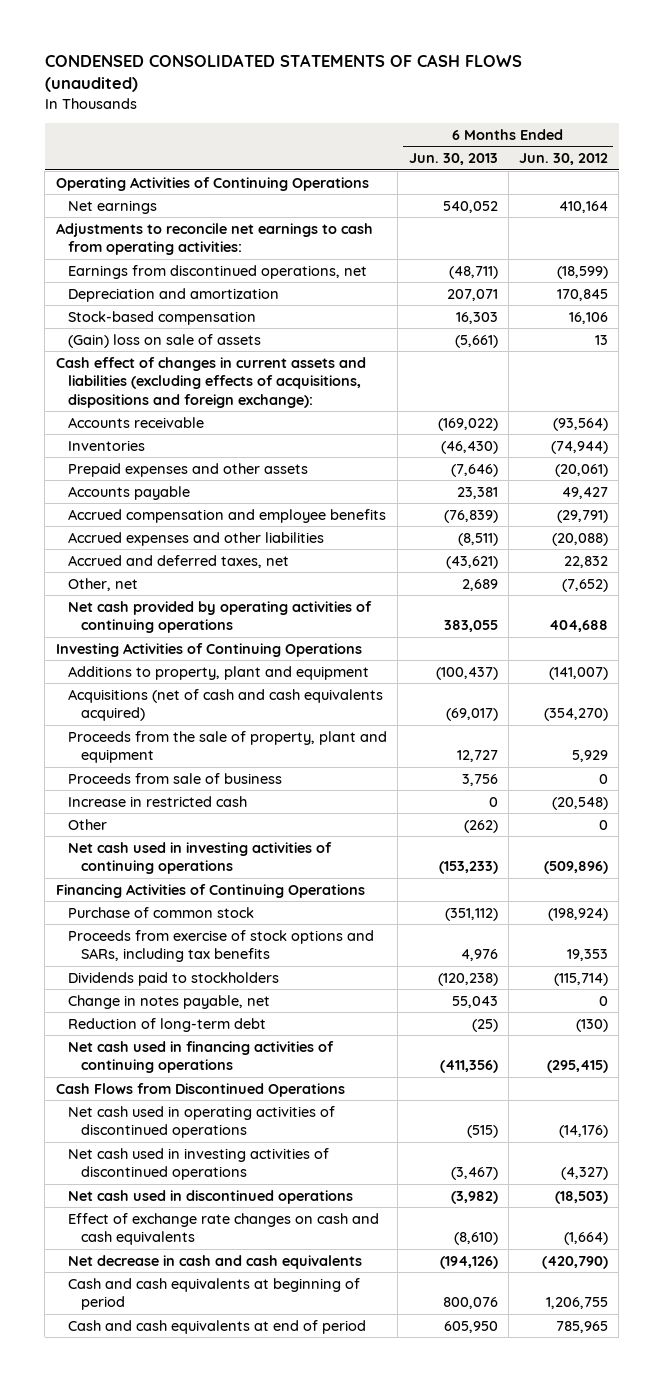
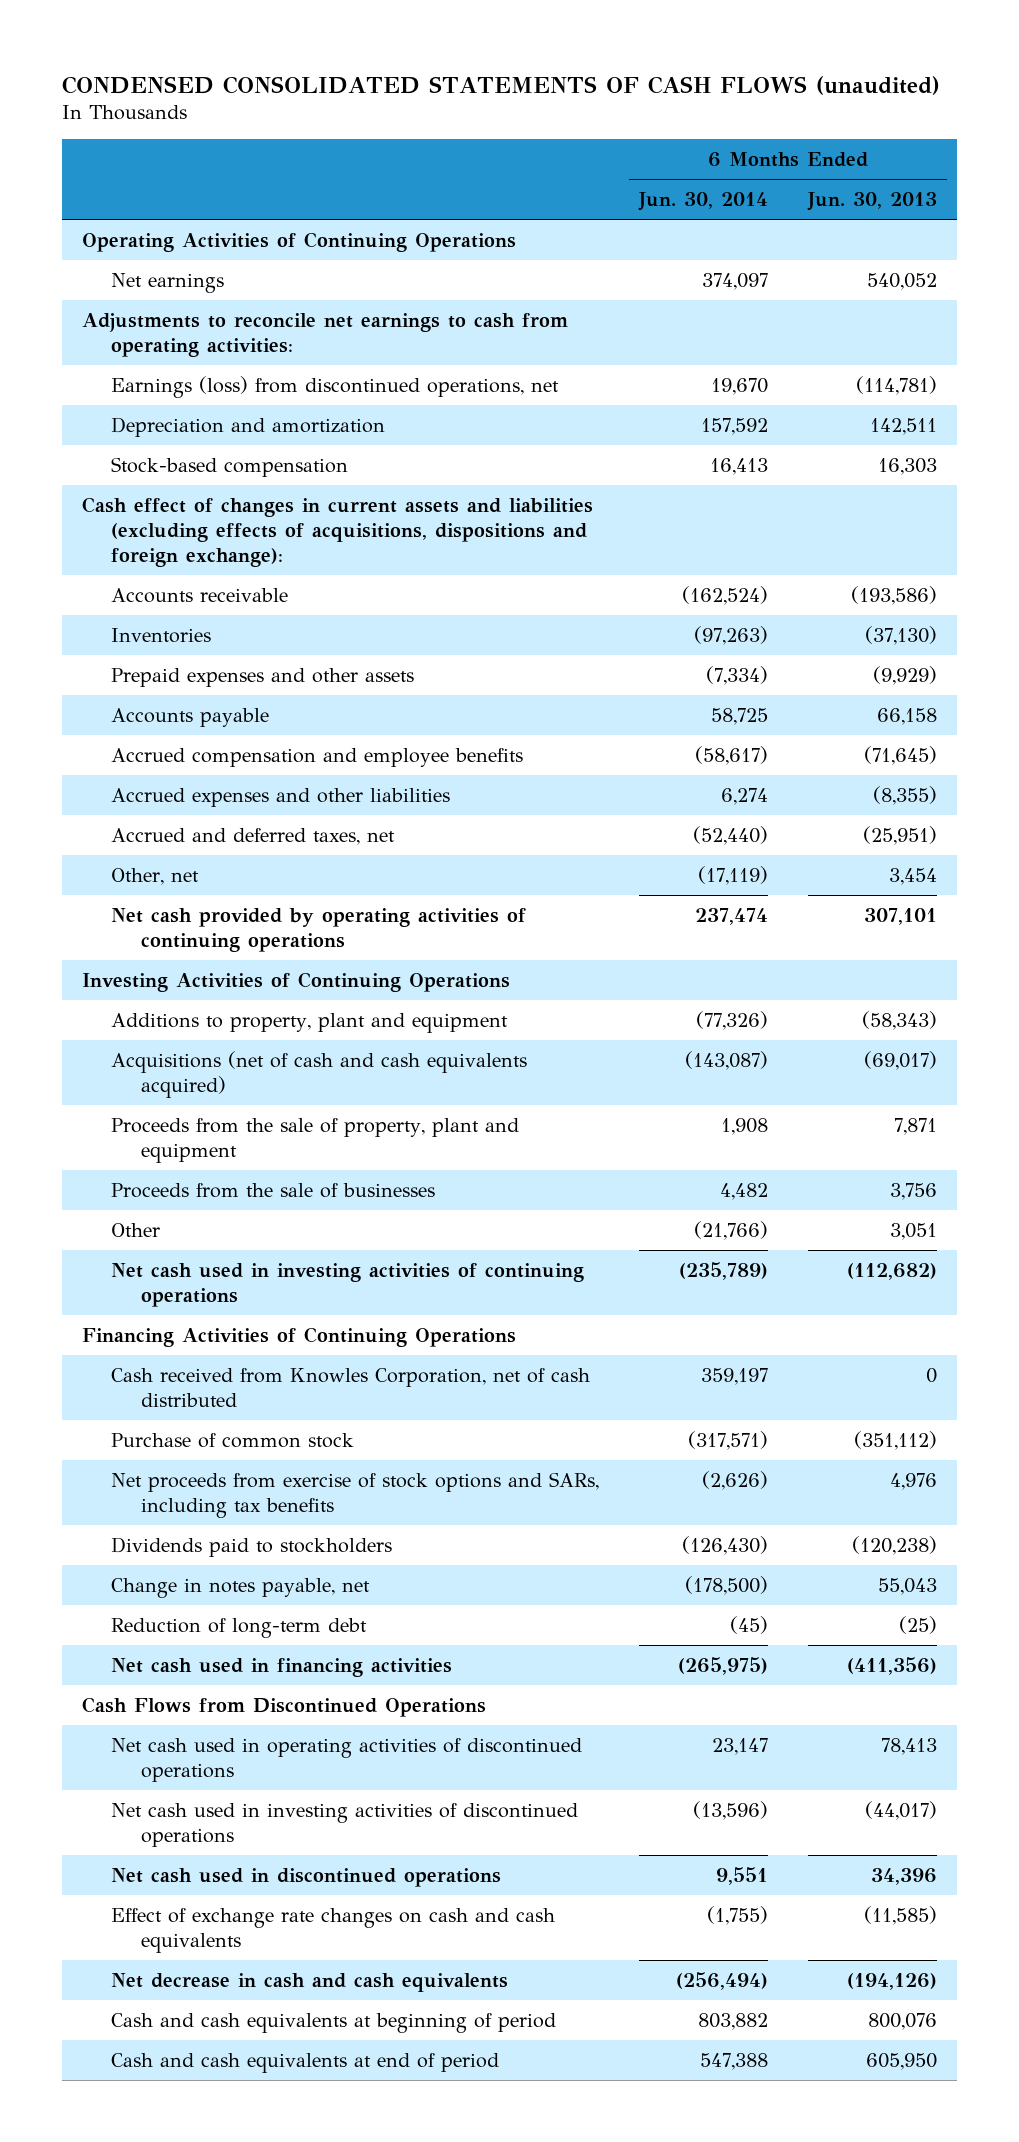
[518,153,608,166] Jun. 30, 2012 -> none
none -> [638,192,769,212] Jun. 30, 2014
[68,264,368,279] Earnings from discontinued operations, net -> [111,375,560,398] Earnings (loss) from discontinued operations, net
[448,265,498,279] (48,711) -> [856,375,938,395] (114,781)
[446,288,498,301] 207,071 -> [870,417,938,435] 142,511
[68,333,262,348] (Gain) loss on sale of assets -> none
[437,417,498,431] (169,022) -> [851,585,938,605] (193,586)
[440,440,498,454] (46,430) -> [865,625,938,645] (37,130)
[450,463,498,477] (7,646) -> [873,665,938,685] (9,929)
[456,486,498,499] 23,381 -> [877,707,938,725] 66,158
[443,509,498,523] (76,839) -> [864,745,938,765] (71,645)
[457,532,498,546] (8,511) -> [873,785,938,805] (8,355)
[445,555,498,569] (43,621) -> [863,825,938,845] (25,951)
[461,578,498,591] 2,689 -> [889,867,938,885] 3,454
[443,620,498,633] 383,055 -> [864,907,938,925] 307,101
[435,666,498,680] (100,437) -> [862,1010,938,1030] (58,343)
[68,795,248,807] Increase in restricted cash -> none
[456,750,498,763] 12,727 -> [894,1117,938,1135] 7,871
[68,772,283,784] Proceeds from sale of business -> [111,1182,436,1198] Proceeds from the sale of businesses
[463,819,498,833] (262) -> [890,1222,938,1240] 3,051
[438,861,498,875] (153,233) -> [847,1262,938,1280] (112,682)
none -> [111,1367,591,1407] Cash received from Knowles Corporation, net of cash distributed
[68,929,375,963] Proceeds from exercise of stock options and SARs, including tax benefits -> [111,1471,600,1518] Net proceeds from exercise of stock options and SARs, including tax benefits
[68,1040,335,1074] Net cash used in financing activities of continuing operations -> [111,1657,453,1677] Net cash used in financing activities
[466,1125,498,1139] (515) -> [881,1737,938,1755] 78,413
[450,1167,498,1181] (3,467) -> [865,1800,938,1820] (44,017)
[450,1190,498,1204] (3,982) -> [871,1867,938,1885] 34,396
[453,1232,498,1246] (8,610) -> [864,1905,938,1925] (11,585)

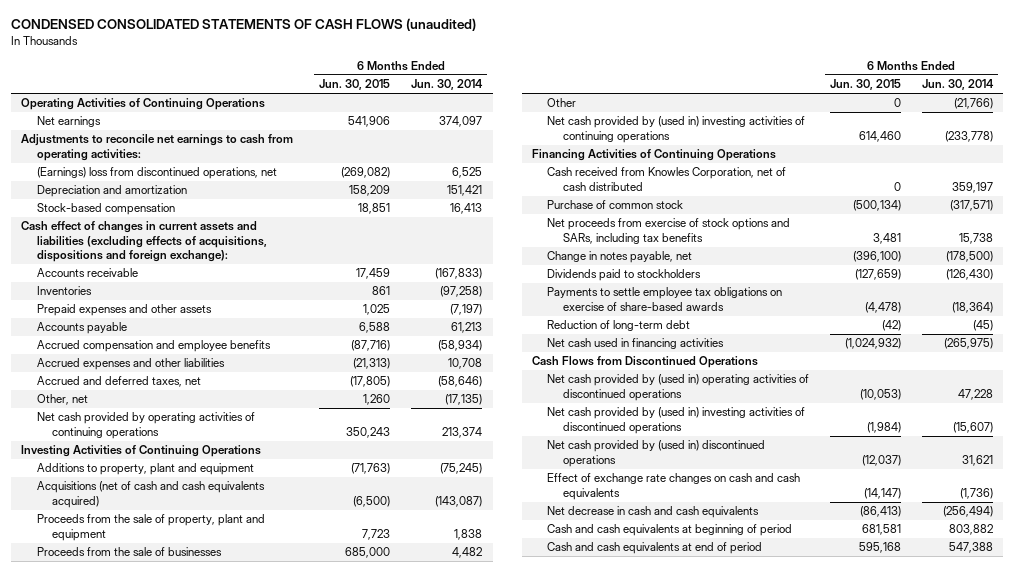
[807,192,938,212] Jun. 30, 2013 -> none
none -> [319,79,391,91] Jun. 30, 2015
[111,375,560,398] Earnings (loss) from discontinued operations, net -> [36,167,277,180] (Earnings) loss from discontinued operations, net
[711,377,769,395] 19,670 -> [452,167,483,179] 6,525
[701,417,769,435] 157,592 -> [447,185,483,197] 151,421
[682,585,769,605] (162,524) -> [435,268,483,280] (167,833)
[694,625,769,645] (97,263) -> [440,286,483,298] (97,258)
[706,665,769,685] (7,334) -> [450,304,483,316] (7,197)
[711,707,769,725] 58,725 -> [451,322,483,334] 61,213
[695,745,769,765] (58,617) -> [438,340,483,352] (58,934)
[721,787,769,805] 6,274 -> [448,358,483,370] 10,708
[693,825,769,845] (52,440) -> [438,376,483,388] (58,646)
[698,865,769,885] (17,119) -> [445,394,483,406] (17,135)
[695,907,769,925] 237,474 -> [442,426,483,438] 213,374
[696,1010,769,1030] (77,326) -> [440,463,483,475] (75,245)
[721,1117,769,1135] 1,908 -> [454,528,483,540] 1,838
[111,1262,585,1307] Net cash used in investing activities of continuing operations -> [547,116,806,143] Net cash provided by (used in) investing activities of continuing operations
[679,1261,769,1280] (235,789) -> [944,130,993,142] (233,778)
[702,1470,769,1490] (2,626) -> [958,232,993,244] 15,738
[111,1536,393,1557] Dividends paid to stockholders -> [547,269,702,282] Dividends paid to stockholders
none -> [547,287,783,311] Payments to settle employee tax obligations on exercise of share-based awards
[111,1737,583,1782] Net cash used in operating activities of discontinued operations -> [547,374,810,401] Net cash provided by (used in) operating activities of discontinued operations
[712,1737,769,1755] 23,147 -> [957,388,993,400] 47,228
[111,1802,579,1847] Net cash used in investing activities of discontinued operations -> [547,407,806,434] Net cash provided by (used in) investing activities of discontinued operations
[693,1800,769,1820] (13,596) -> [952,421,993,433] (15,607)
[111,1867,502,1887] Net cash used in discontinued operations -> [547,440,766,467] Net cash provided by (used in) discontinued operations
[716,1866,769,1885] 9,551 -> [961,454,993,466] 31,621
[707,1905,769,1925] (1,755) -> [959,487,993,499] (1,736)

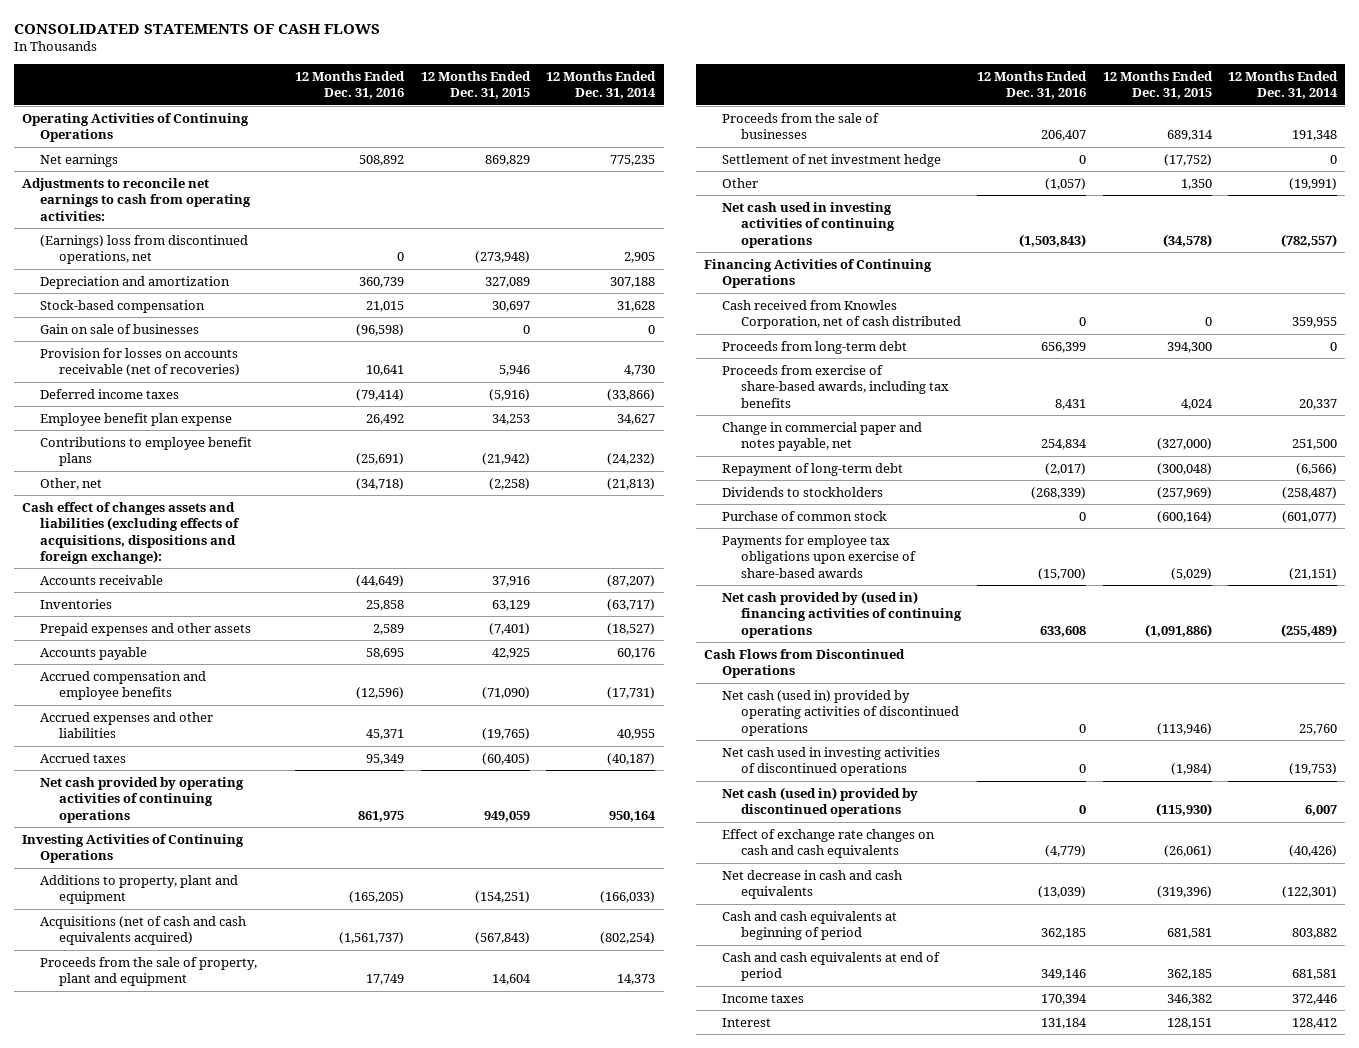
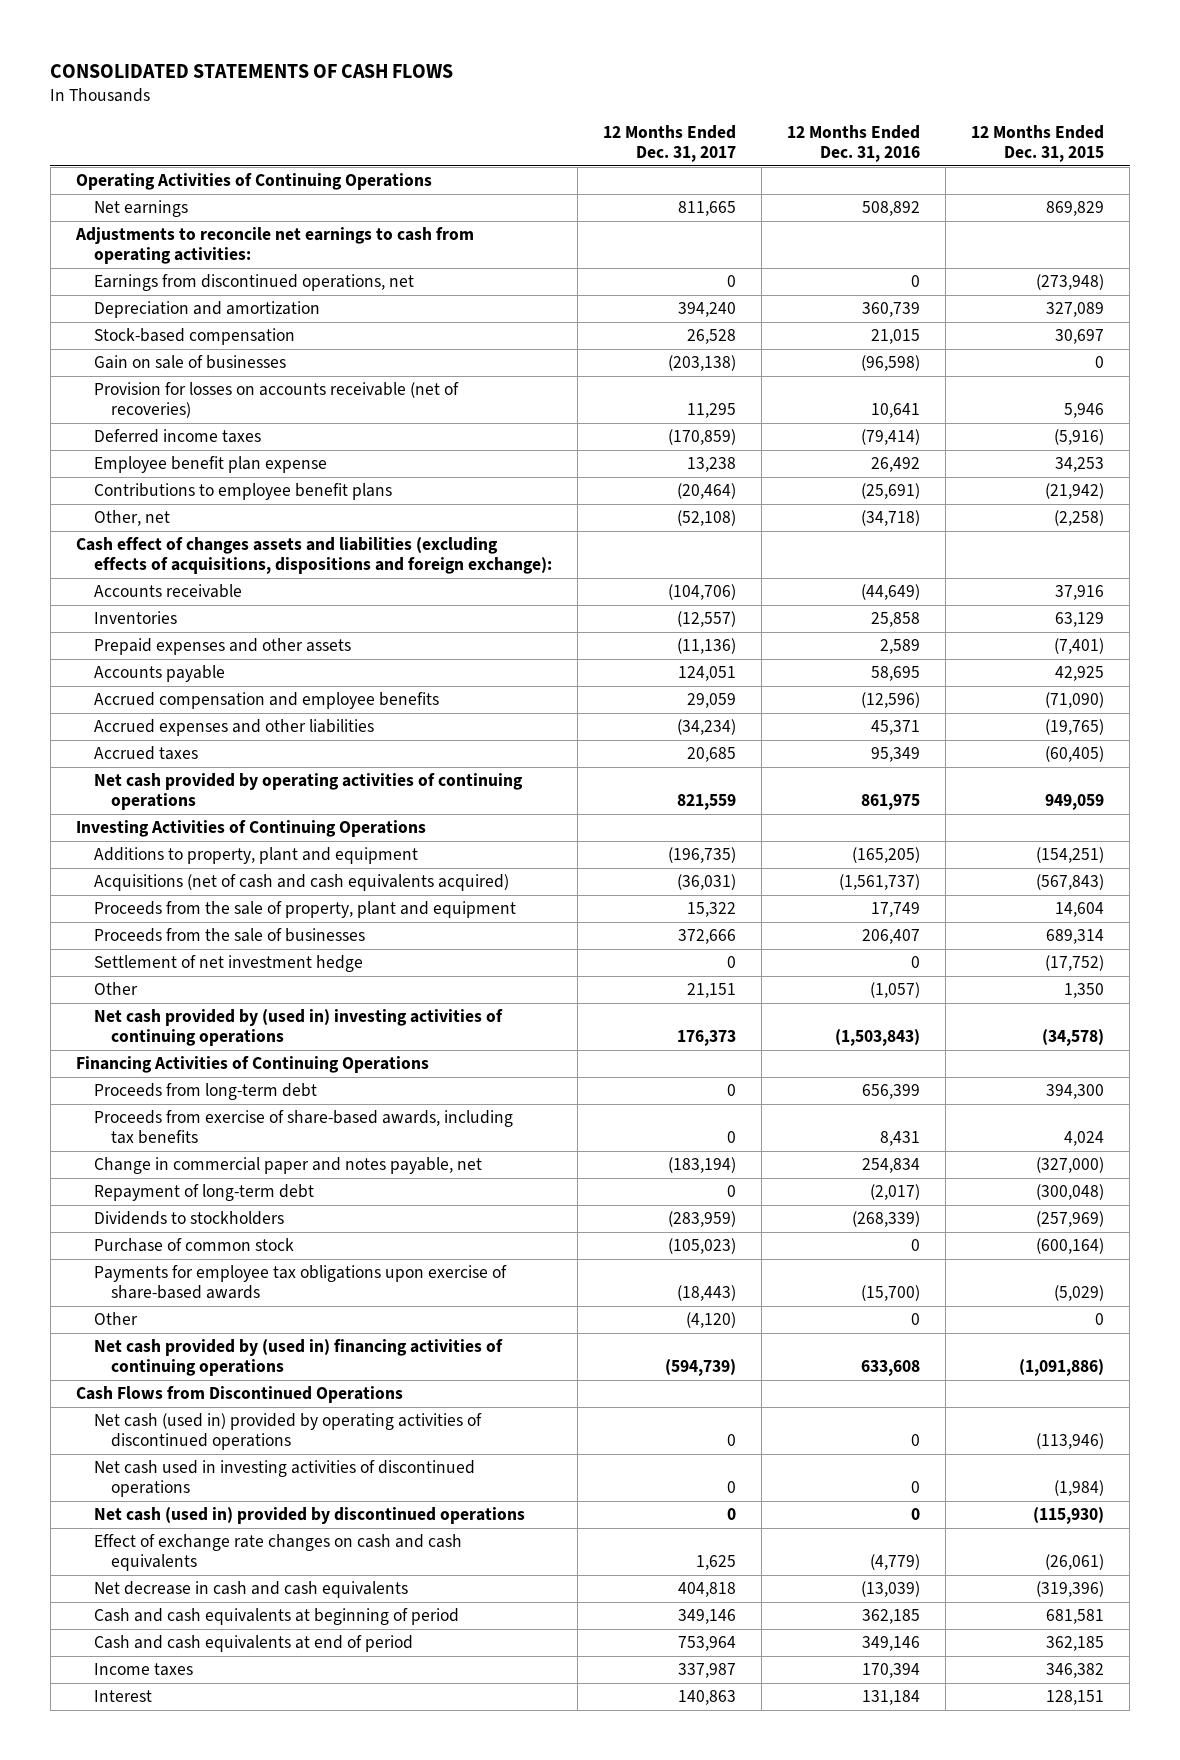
[546,70,657,100] 12 Months Ended Dec. 31, 2014 -> none
none -> [602,124,736,163] 12 Months Ended Dec. 31, 2017
[40,234,249,265] (Earnings) loss from discontinued operations, net -> [93,274,414,292] Earnings from discontinued operations, net
[722,201,895,248] Net cash used in investing activities of continuing operations -> [93,1009,503,1047] Net cash provided by (used in) investing activities of continuing operations
[722,299,961,330] Cash received from Knowles Corporation, net of cash distributed -> none
none -> [93,1312,138,1326] Other

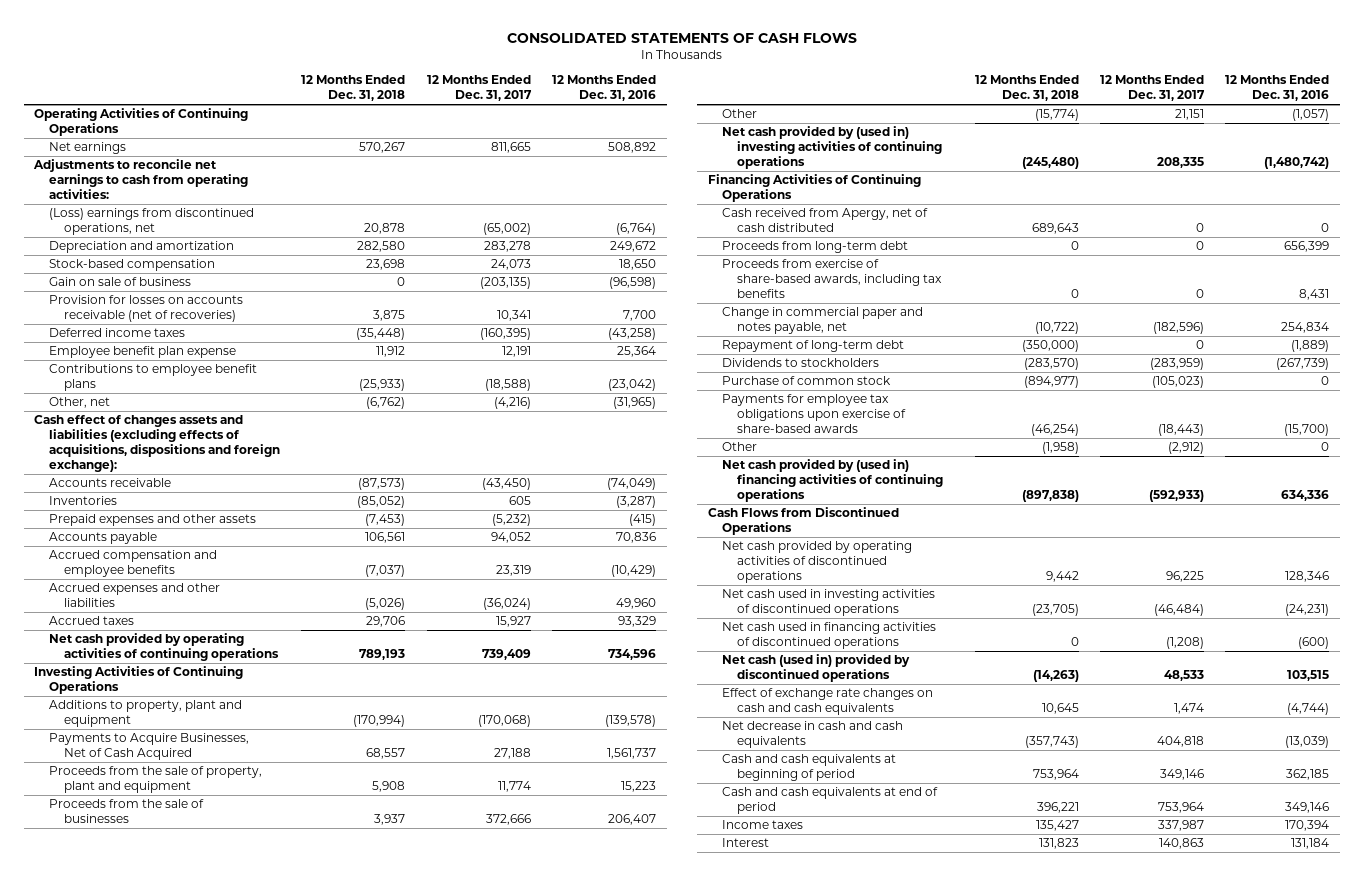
[971,124,1105,163] 12 Months Ended Dec. 31, 2015 -> none
none -> [301,75,406,102] 12 Months Ended Dec. 31, 2018
[93,274,414,292] Earnings from discontinued operations, net -> [49,208,255,236] (Loss) earnings from discontinued operations, net
[726,275,736,288] 0 -> [482,223,531,236] (65,002)
[910,275,920,288] 0 -> [616,223,657,236] (6,764)
[677,302,736,318] 394,240 -> [483,241,531,253] 283,278
[861,302,920,318] 360,739 -> [610,241,657,253] 249,672
[686,329,736,345] 26,528 -> [490,259,531,271] 24,073
[870,329,920,345] 21,015 -> [619,259,657,271] 18,650
[93,355,286,370] Gain on sale of businesses -> [49,277,192,287] Gain on sale of business
[667,355,736,372] (203,138) -> [479,277,531,290] (203,135)
[686,403,736,419] 11,295 -> [496,310,531,322] 10,341
[870,403,920,419] 10,641 -> [623,310,657,322] 7,700
[667,429,736,446] (170,859) -> [479,328,531,341] (160,395)
[860,429,920,446] (79,414) -> [608,328,657,341] (43,258)
[686,457,736,473] 13,238 -> [501,346,531,358] 12,191
[870,457,920,473] 26,492 -> [617,346,657,358] 25,364
[676,483,736,500] (20,464) -> [484,379,531,392] (18,588)
[860,483,920,500] (25,691) -> [608,379,657,392] (23,042)
[676,510,736,527] (52,108) -> [493,397,531,410] (4,216)
[860,510,920,527] (34,718) -> [613,397,657,410] (31,965)
[667,584,736,601] (104,706) -> [481,478,531,491] (43,450)
[860,584,920,601] (44,649) -> [607,478,657,491] (74,049)
[676,611,736,628] (12,557) -> [508,496,531,506] 605
[870,612,920,628] 25,858 -> [616,496,657,509] (3,287)
[676,638,736,655] (11,136) -> [491,514,531,527] (5,232)
[879,639,920,655] 2,589 -> [629,514,657,527] (415)
[677,666,736,682] 124,051 -> [490,532,531,544] 94,052
[870,666,920,682] 58,695 -> [616,532,657,544] 70,836
[686,693,736,709] 29,059 -> [495,565,531,577] 23,319
[860,692,920,709] (12,596) -> [611,565,657,578] (10,429)
[676,719,736,736] (34,234) -> [482,598,531,611] (36,024)
[870,720,920,736] 45,371 -> [616,598,657,610] 49,960
[686,747,736,763] 20,685 -> [495,616,531,628] 15,927
[870,747,920,763] 95,349 -> [618,616,657,628] 93,329
[676,794,736,811] 821,559 -> [481,649,531,661] 739,409
[860,794,920,811] 861,975 -> [608,649,657,661] 734,596
[667,847,736,864] (196,735) -> [477,715,531,728] (170,068)
[851,847,920,864] (165,205) -> [605,715,657,728] (139,578)
[93,874,509,892] Acquisitions (net of cash and cash equivalents acquired) -> [49,733,250,761] Payments to Acquire Businesses, Net of Cash Acquired
[676,874,736,891] (36,031) -> [493,748,531,760] 27,188
[838,874,920,891] (1,561,737) -> [607,748,657,760] 1,561,737
[686,902,736,918] 15,322 -> [497,781,531,793] 11,774
[870,902,920,918] 17,749 -> [621,781,657,793] 15,223
[93,955,363,973] Settlement of net investment hedge -> none
[676,1030,736,1047] 176,373 -> [1157,157,1205,169] 208,335
[834,1029,920,1047] (1,503,843) -> [1264,157,1330,170] (1,480,742)
none -> [722,208,929,233] Cash received from Apergy, net of cash distributed
[667,1157,736,1174] (183,194) -> [1153,322,1205,335] (182,596)
[869,1184,920,1201] (2,017) -> [1291,340,1330,353] (1,889)
[851,1211,920,1228] (268,339) -> [1276,358,1330,371] (267,739)
[685,1312,736,1329] (4,120) -> [1168,442,1205,455] (2,912)
[664,1359,736,1377] (594,739) -> [1149,490,1205,503] (592,933)
[860,1360,920,1377] 633,608 -> [1281,490,1330,502] 634,336
[93,1413,482,1451] Net cash (used in) provided by operating activities of discontinued operations -> [722,541,913,584] Net cash provided by operating activities of discontinued operations
[726,1434,736,1447] 0 -> [1166,571,1205,583] 96,225
[910,1434,920,1447] 0 -> [1285,571,1330,583] 128,346
[726,1481,736,1494] 0 -> [1154,604,1205,617] (46,484)
[910,1481,920,1494] 0 -> [1285,604,1330,617] (24,231)
none -> [722,622,937,650] Net cash used in financing activities of discontinued operations
[726,1508,736,1521] 0 -> [1164,670,1205,682] 48,533
[910,1508,920,1521] 0 -> [1287,670,1330,682] 103,515
[695,1555,736,1571] 1,625 -> [1174,703,1205,715] 1,474
[869,1554,920,1571] (4,779) -> [1287,703,1330,716] (4,744)

